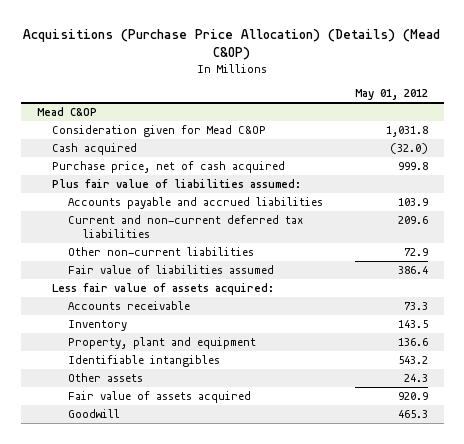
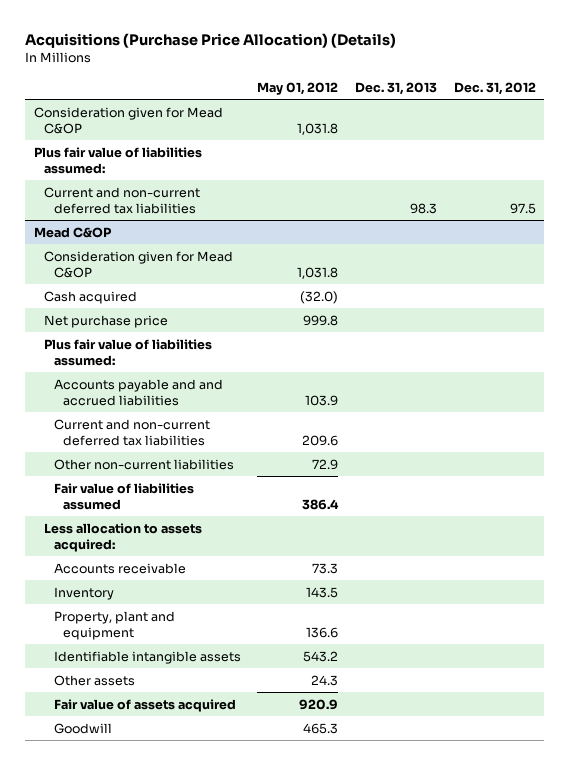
[23,28,441,60] Acquisitions (Purchase Price Allocation) (Details) (Mead C&OP) -> [25,33,397,49] Acquisitions (Purchase Price Allocation) (Details)
none -> [355,81,438,95] Dec. 31, 2013
none -> [453,81,536,95] Dec. 31, 2012
none -> [33,106,223,134] Consideration given for Mead C&OP
none -> [33,146,202,174] Plus fair value of liabilities assumed:
none -> [43,186,200,214] Current and non-current deferred tax liabilities
[52,160,286,173] Purchase price, net of cash acquired -> [43,314,168,328] Net purchase price
[67,196,323,209] Accounts payable and accrued liabilities -> [53,378,223,406] Accounts payable and and accrued liabilities
[52,282,275,295] Less fair value of assets acquired: -> [43,522,202,552] Less allocation to assets acquired:
[67,354,220,367] Identifiable intangibles -> [53,650,241,664] Identifiable intangible assets

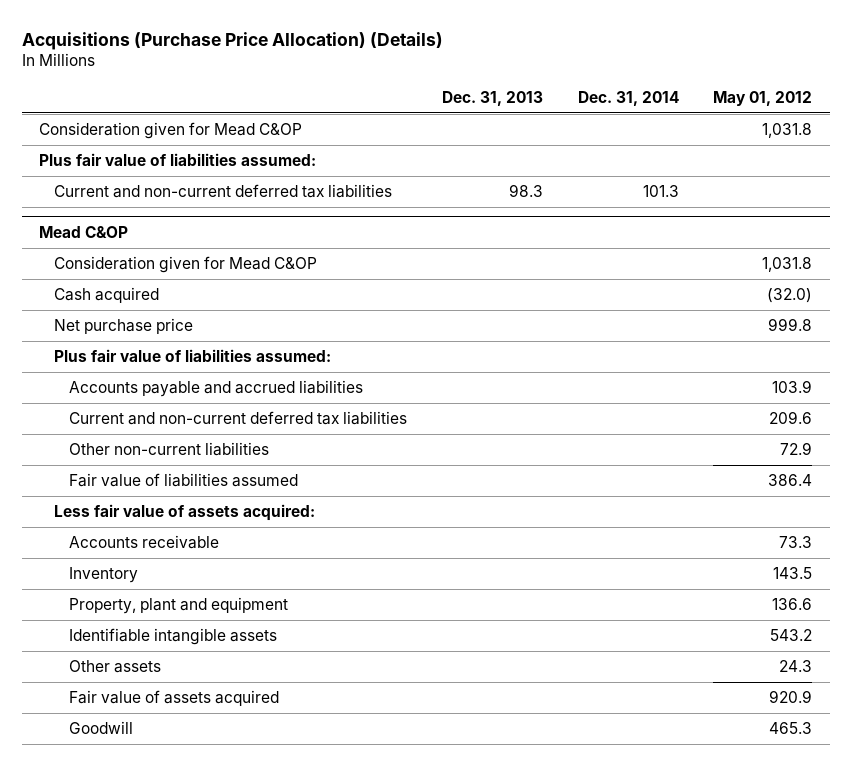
[453,81,536,95] Dec. 31, 2012 -> none
none -> [577,90,679,106] Dec. 31, 2014
[53,378,223,406] Accounts payable and and accrued liabilities -> [69,380,364,398] Accounts payable and accrued liabilities
[43,522,202,552] Less allocation to assets acquired: -> [54,504,316,522] Less fair value of assets acquired:

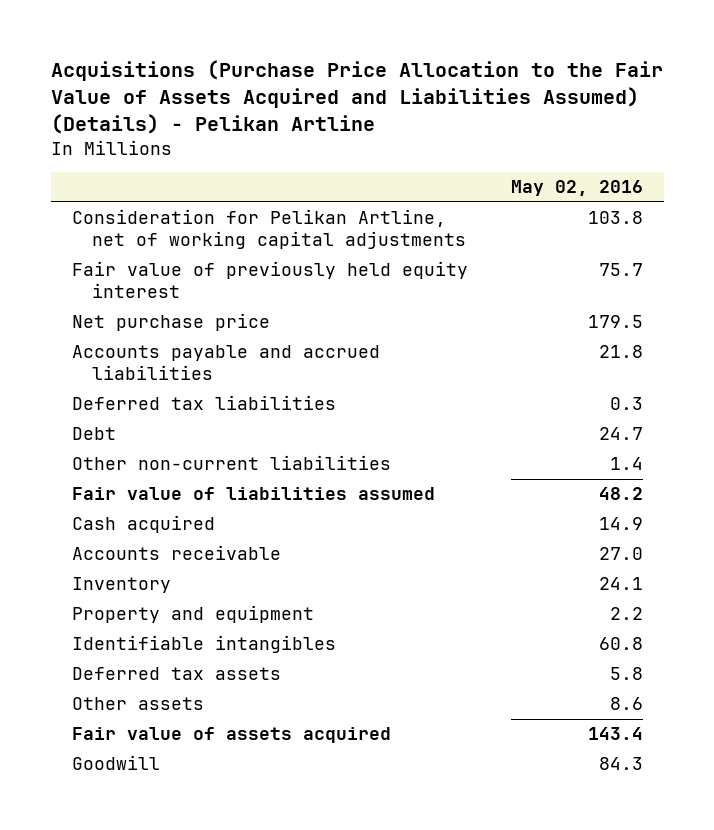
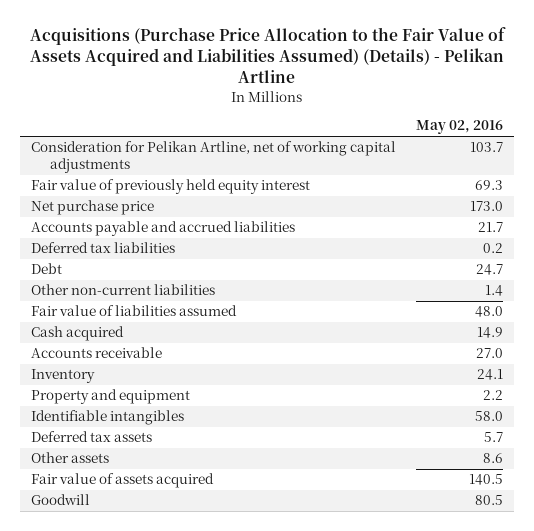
[587,211,643,225] 103.8 -> [470,142,504,153] 103.7
[598,263,643,277] 75.7 -> [475,180,504,191] 69.3
[587,315,643,329] 179.5 -> [470,201,504,212] 173.0
[598,345,643,359] 21.8 -> [478,222,504,233] 21.7
[609,397,643,411] 0.3 -> [483,243,504,254] 0.2
[598,487,643,501] 48.2 -> [475,306,504,318] 48.0
[598,637,643,651] 60.8 -> [475,411,504,422] 58.0
[609,667,643,681] 5.8 -> [484,432,504,443] 5.7
[587,727,643,741] 143.4 -> [469,474,504,486] 140.5
[598,757,643,771] 84.3 -> [475,495,504,506] 80.5

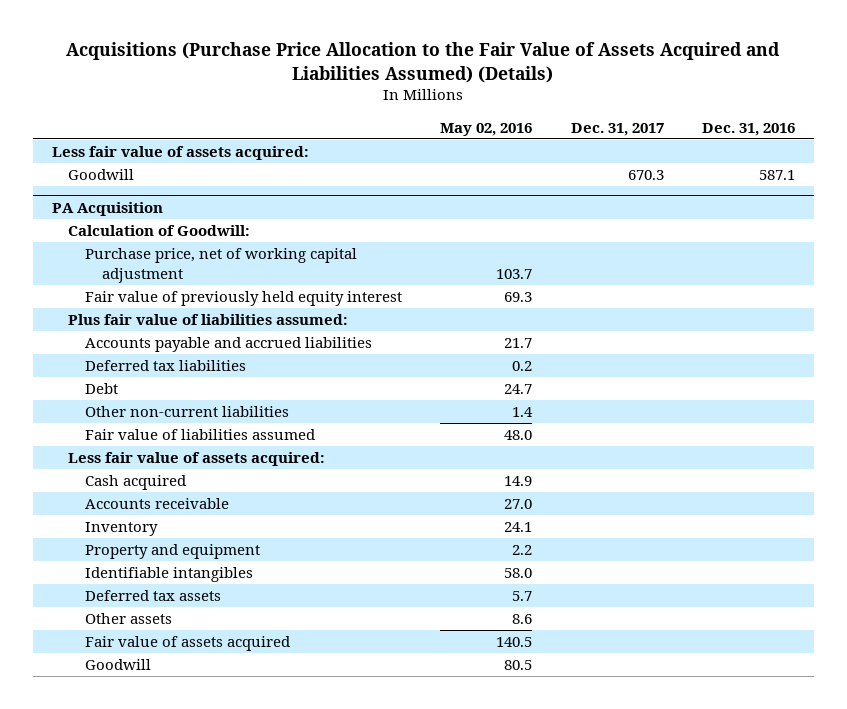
[30,27,507,84] Acquisitions (Purchase Price Allocation to the Fair Value of Assets Acquired and Liabilities Assumed) (Details) - Pelikan Artline -> [66,42,781,83] Acquisitions (Purchase Price Allocation to the Fair Value of Assets Acquired and Liabilities Assumed) (Details)
none -> [570,122,664,136] Dec. 31, 2017
none -> [702,122,796,136] Dec. 31, 2016
none -> [51,146,309,161] Less fair value of assets acquired:
none -> [68,169,135,181] Goodwill
none -> [51,201,163,216] PA Acquisition
none -> [68,225,251,237] Calculation of Goodwill:
[30,141,396,174] Consideration for Pelikan Artline, net of working capital adjustments -> [85,248,358,283] Purchase price, net of working capital adjustment
[30,200,154,216] Net purchase price -> none
none -> [68,314,349,326] Plus fair value of liabilities assumed:
none -> [68,452,326,467] Less fair value of assets acquired:

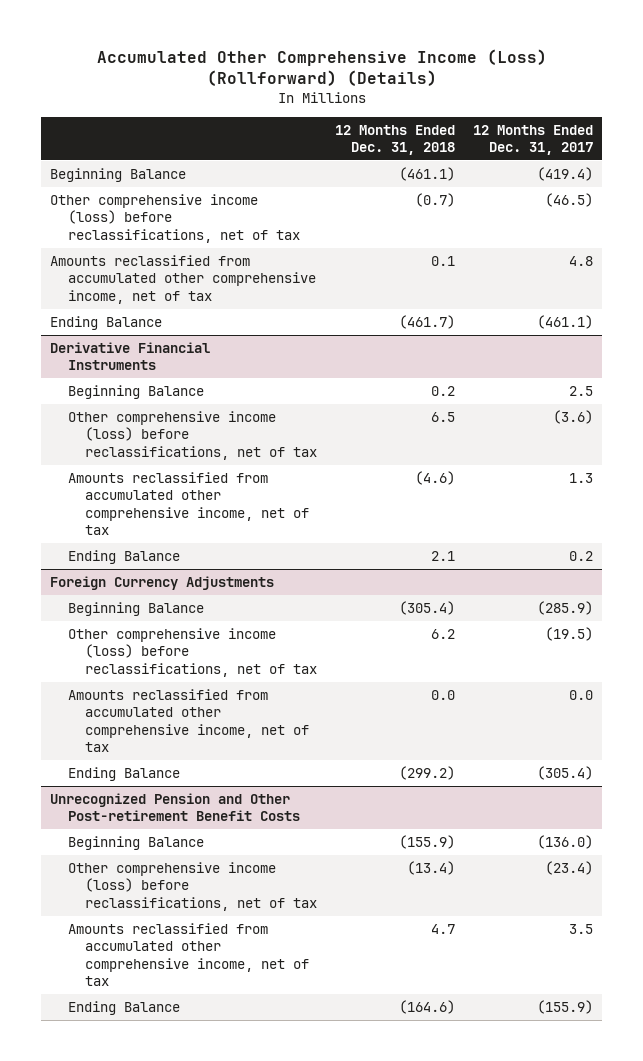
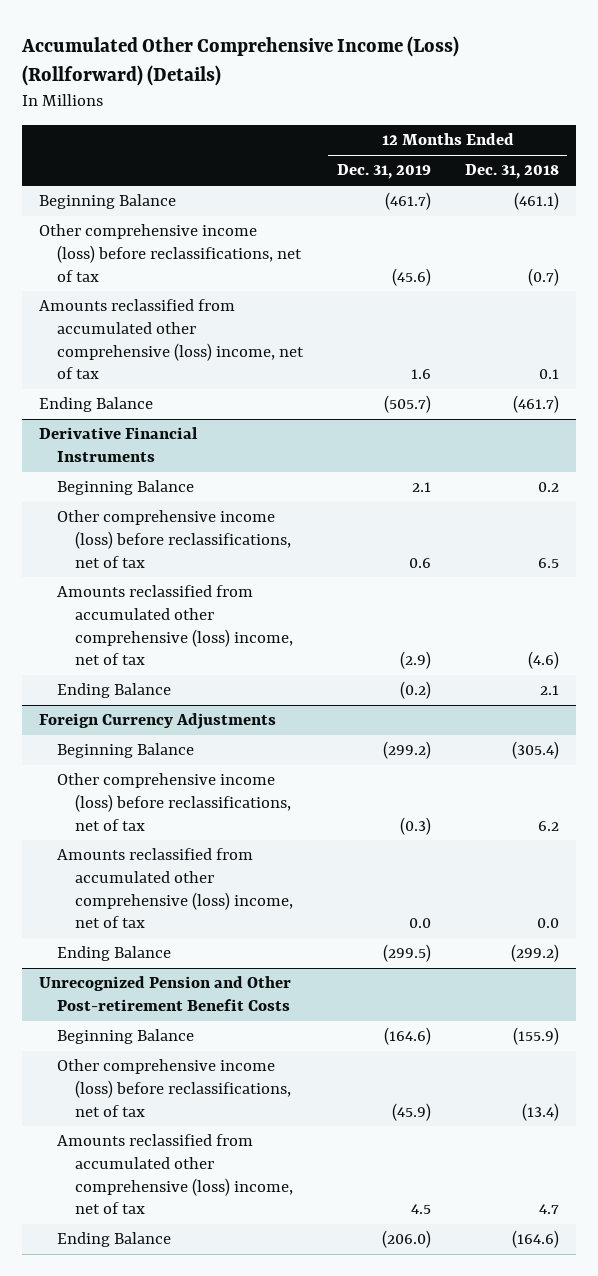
[473,124,594,155] 12 Months Ended Dec. 31, 2017 -> none
none -> [336,164,431,180] Dec. 31, 2019
[50,255,316,304] Amounts reclassified from accumulated other comprehensive income, net of tax -> [39,299,304,380] Amounts reclassified from accumulated other comprehensive (loss) income, net of tax
[67,472,310,535] Amounts reclassified from accumulated other comprehensive income, net of tax -> [56,585,293,666] Amounts reclassified from accumulated other comprehensive (loss) income, net of tax
[67,689,310,752] Amounts reclassified from accumulated other comprehensive income, net of tax -> [56,848,293,929] Amounts reclassified from accumulated other comprehensive (loss) income, net of tax
[67,923,310,986] Amounts reclassified from accumulated other comprehensive income, net of tax -> [56,1134,293,1215] Amounts reclassified from accumulated other comprehensive (loss) income, net of tax

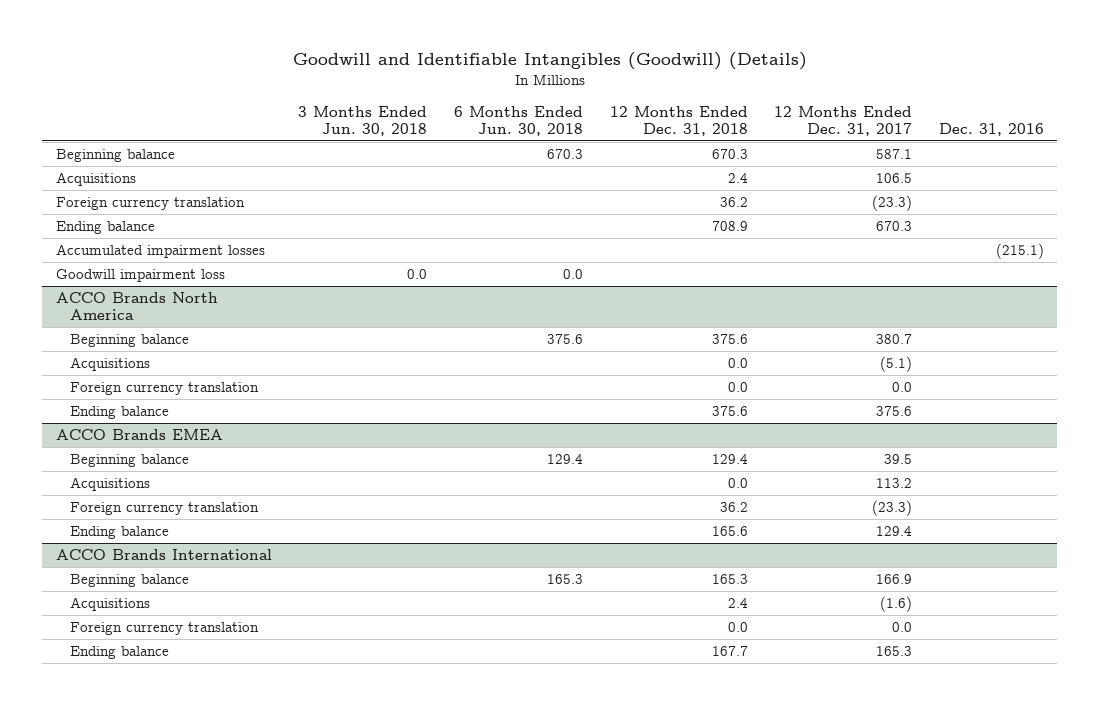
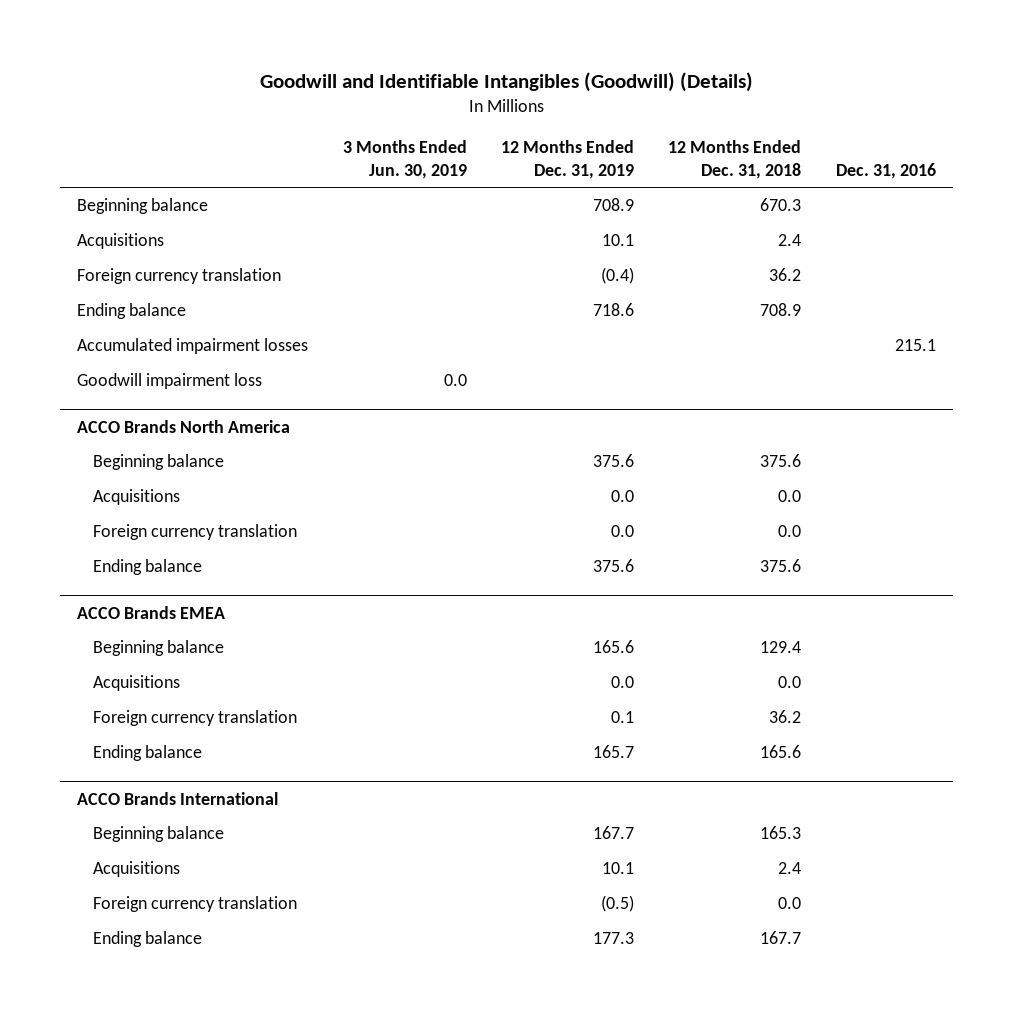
[298,105,428,137] 3 Months Ended Jun. 30, 2018 -> none
[454,105,584,137] 6 Months Ended Jun. 30, 2018 -> none
[774,105,913,137] 12 Months Ended Dec. 31, 2017 -> none
none -> [342,140,467,179] 3 Months Ended Jun. 30, 2019
none -> [501,140,635,179] 12 Months Ended Dec. 31, 2019
[995,242,1044,259] (215.1) -> [894,339,936,352] 215.1

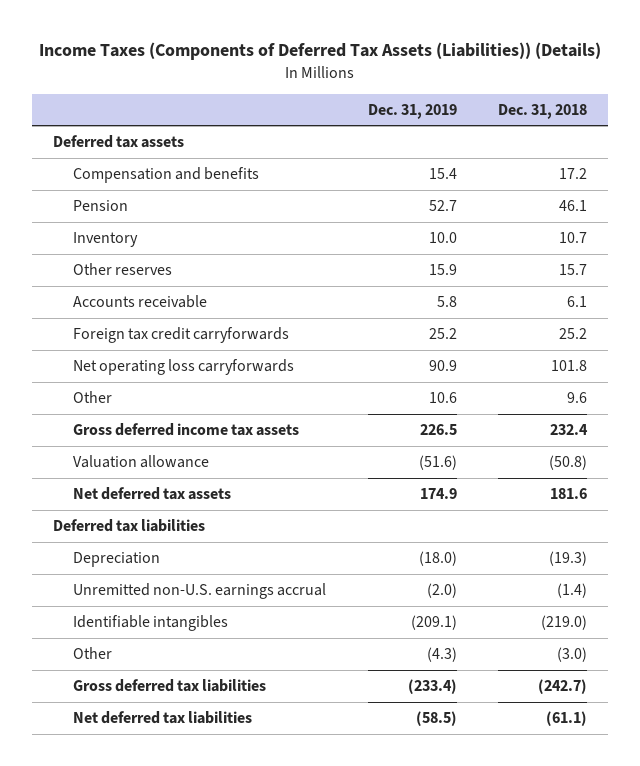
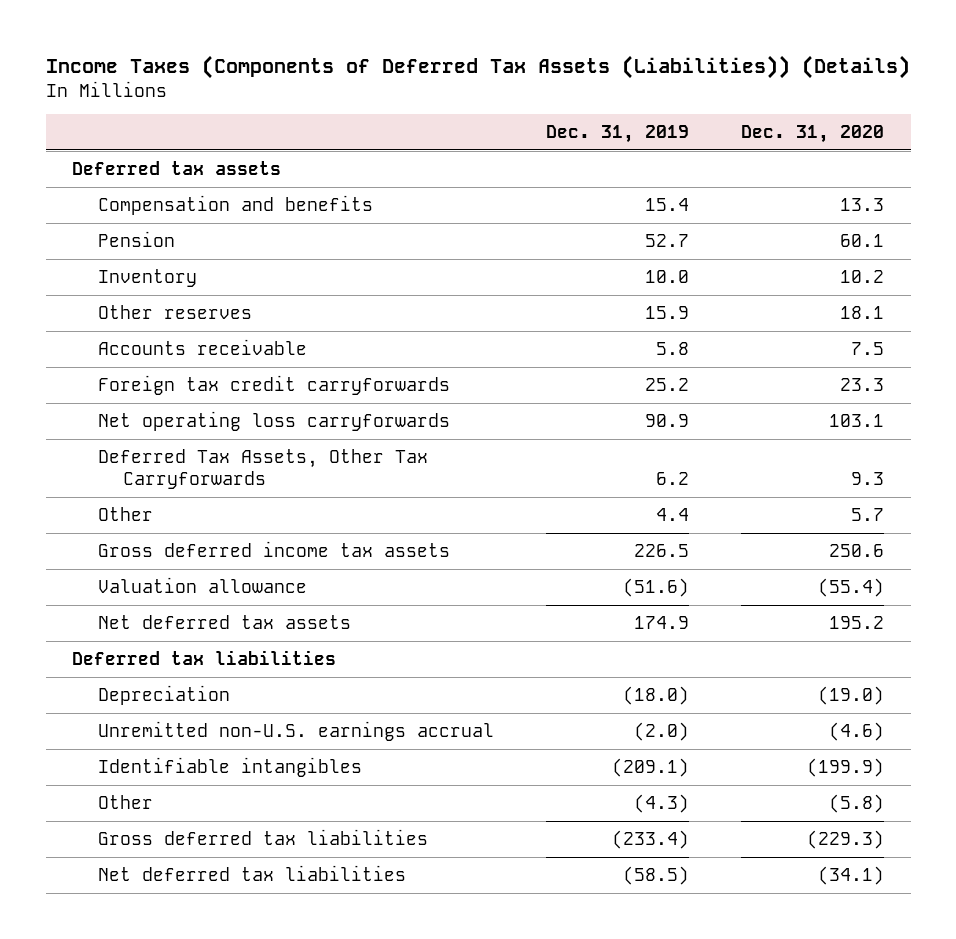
[498,103,588,119] Dec. 31, 2018 -> none
none -> [741,125,885,144] Dec. 31, 2020
none -> [97,448,428,490] Deferred Tax Assets, Other Tax Carryforwards
[428,391,457,403] 10.6 -> [655,507,689,521] 4.4

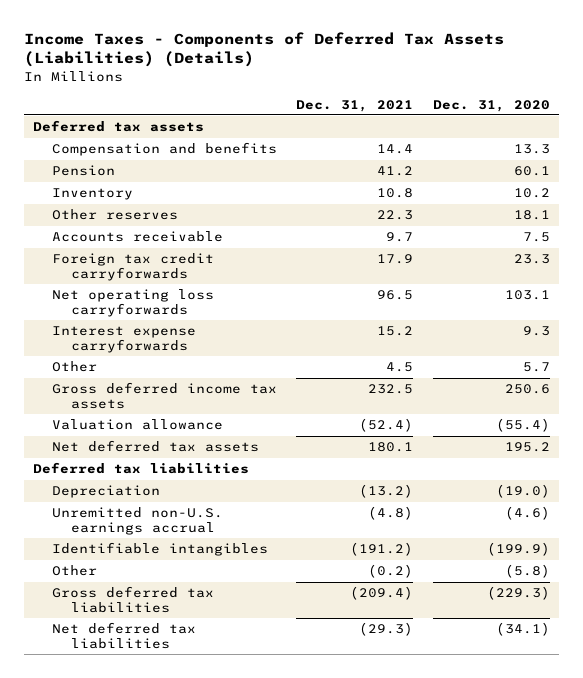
[45,55,910,80] Income Taxes (Components of Deferred Tax Assets (Liabilities)) (Details) -> [23,31,504,68] Income Taxes - Components of Deferred Tax Assets (Liabilities) (Details)
[545,125,689,144] Dec. 31, 2019 -> none
none -> [296,99,414,112] Dec. 31, 2021
[97,448,428,490] Deferred Tax Assets, Other Tax Carryforwards -> [52,326,197,354] Interest expense carryforwards

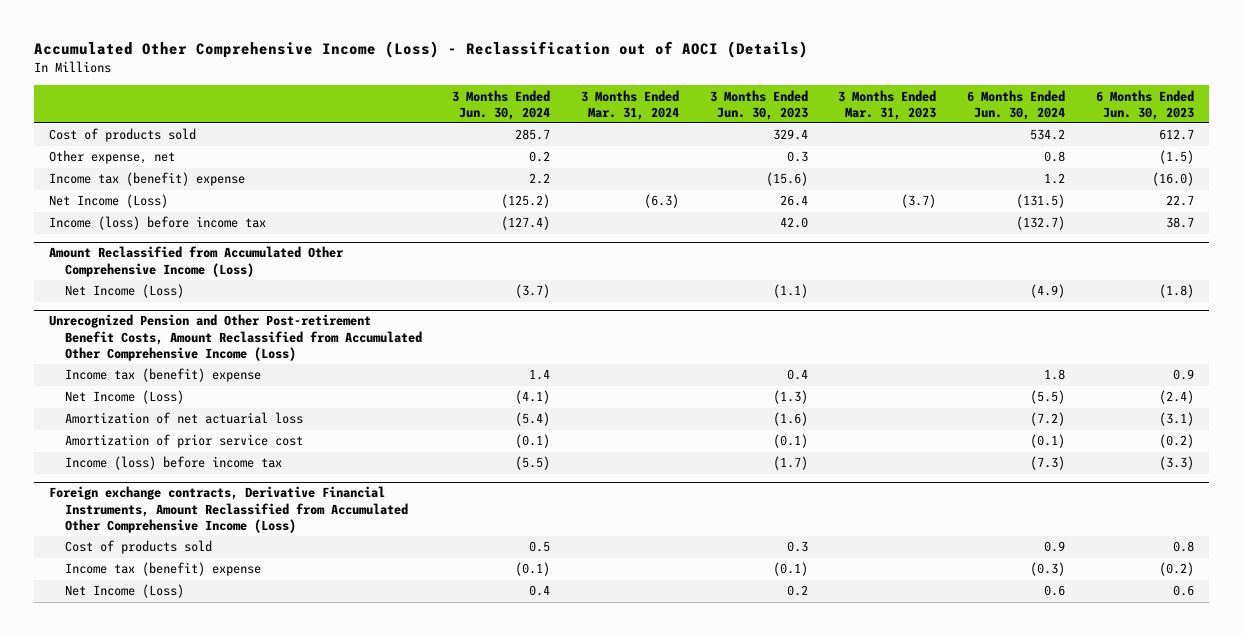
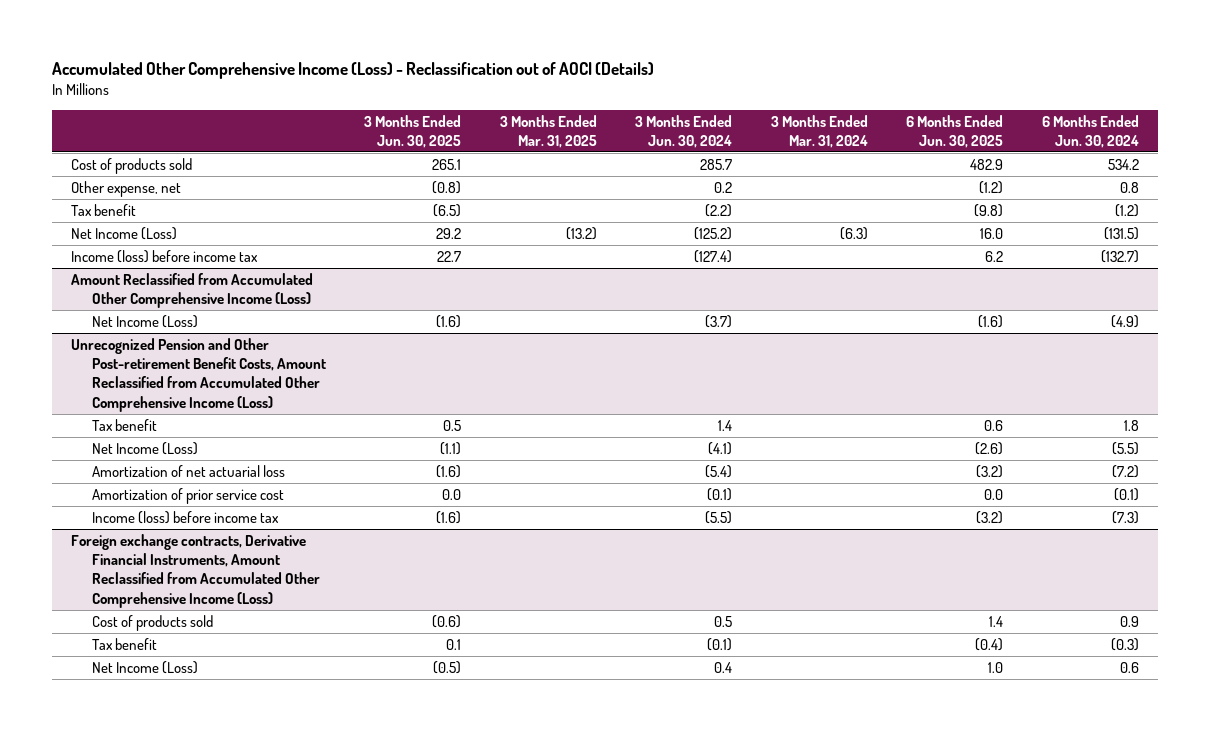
[709,89,808,120] 3 Months Ended Jun. 30, 2023 -> none
[838,89,937,120] 3 Months Ended Mar. 31, 2023 -> none
[1095,89,1194,120] 6 Months Ended Jun. 30, 2023 -> none
none -> [364,114,462,148] 3 Months Ended Jun. 30, 2025
none -> [499,114,597,148] 3 Months Ended Mar. 31, 2025
none -> [906,114,1004,148] 6 Months Ended Jun. 30, 2025
[49,172,246,187] Income tax (benefit) expense -> [70,203,136,216] Tax benefit
[529,173,551,185] 2.2 -> [705,203,733,217] (2.2)
[1044,173,1066,185] 1.2 -> [1114,203,1139,217] (1.2)
[64,368,261,383] Income tax (benefit) expense -> [91,418,157,431] Tax benefit
[64,562,261,577] Income tax (benefit) expense -> [91,637,157,650] Tax benefit

